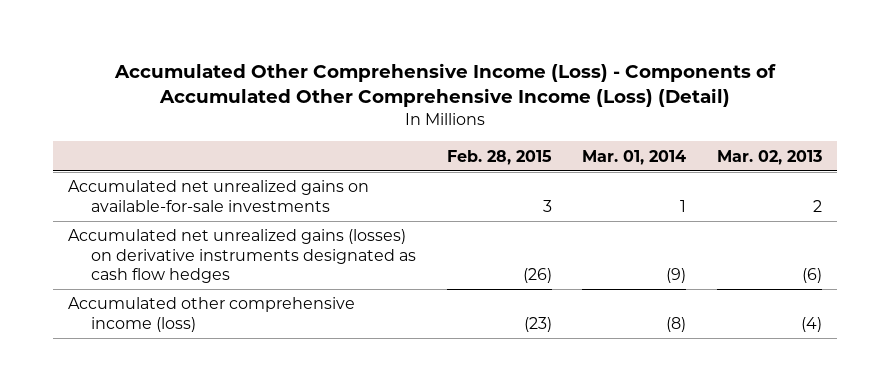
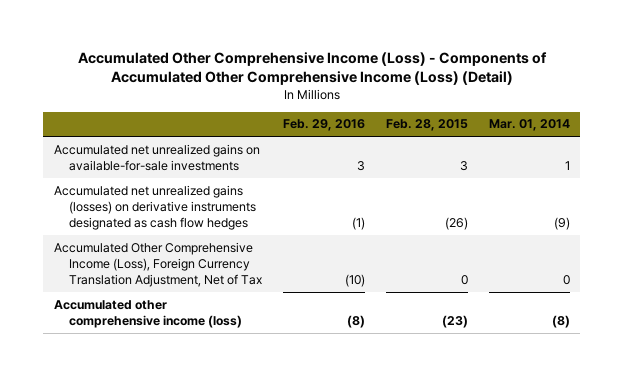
[716,149,822,165] Mar. 02, 2013 -> none
none -> [282,119,365,132] Feb. 29, 2016
none -> [53,241,262,287] Accumulated Other Comprehensive Income (Loss), Foreign Currency Translation Adjustment, Net of Tax

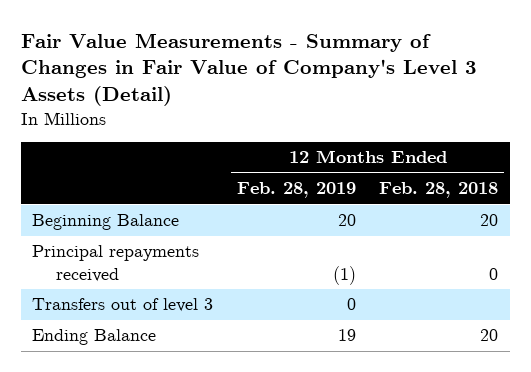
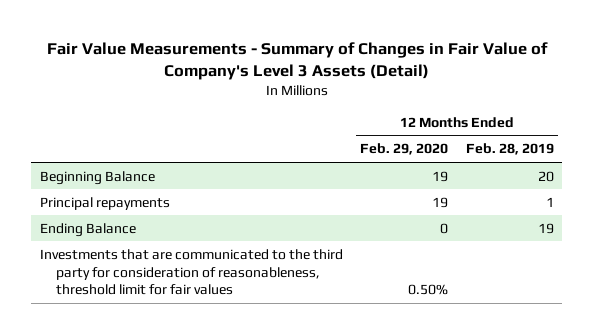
[379,182,499,199] Feb. 28, 2018 -> none
none -> [360,143,449,156] Feb. 29, 2020
[32,298,214,313] Transfers out of level 3 -> none
[32,245,200,282] Principal repayments received -> [40,196,171,210] Principal repayments
[332,265,356,285] (1) -> [545,196,554,207] 1
none -> [40,248,344,296] Investments that are communicated to the third party for consideration of reasonableness, threshold limit for fair values

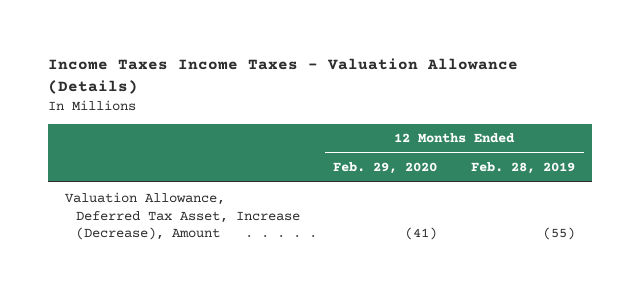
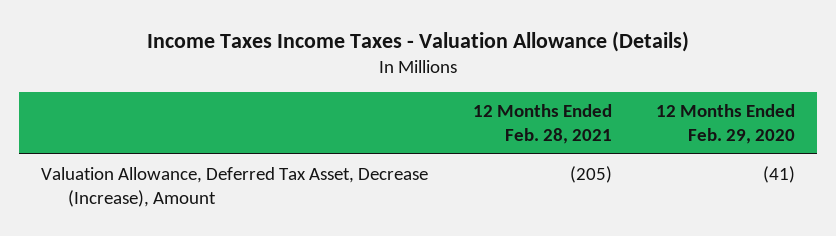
[471,162,576,175] Feb. 28, 2019 -> none
none -> [472,103,612,144] 12 Months Ended Feb. 28, 2021
[64,191,300,241] Valuation Allowance, Deferred Tax Asset, Increase (Decrease), Amount -> [41,167,429,208] Valuation Allowance, Deferred Tax Asset, Decrease (Increase), Amount

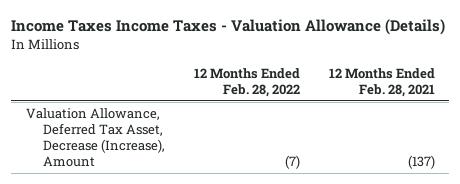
[655,103,795,144] 12 Months Ended Feb. 29, 2020 -> none
none -> [193,67,300,97] 12 Months Ended Feb. 28, 2022
[569,166,612,184] (205) -> [407,155,435,170] (137)

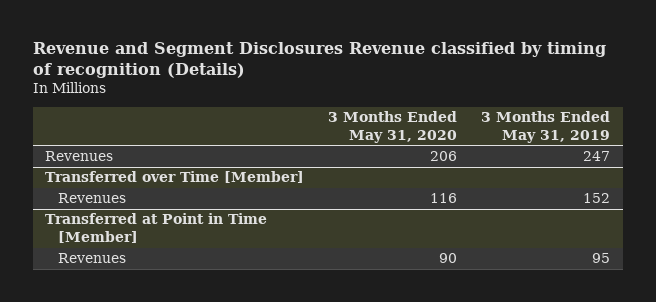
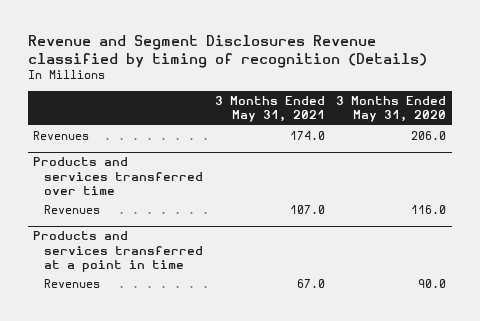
[481,111,611,143] 3 Months Ended May 31, 2019 -> none
none -> [214,96,325,123] 3 Months Ended May 31, 2021
[430,151,458,162] 206 -> [411,130,447,140] 206.0
[45,171,305,184] Transferred over Time [Member] -> [33,157,203,195] Products and services transferred over time
[430,193,458,204] 116 -> [411,204,447,214] 116.0
[45,213,268,243] Transferred at Point in Time [Member] -> [33,231,203,272] Products and services transferred at a point in time
[439,253,458,264] 90 -> [418,278,447,288] 90.0

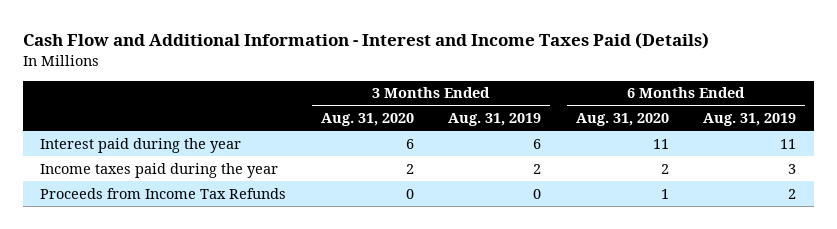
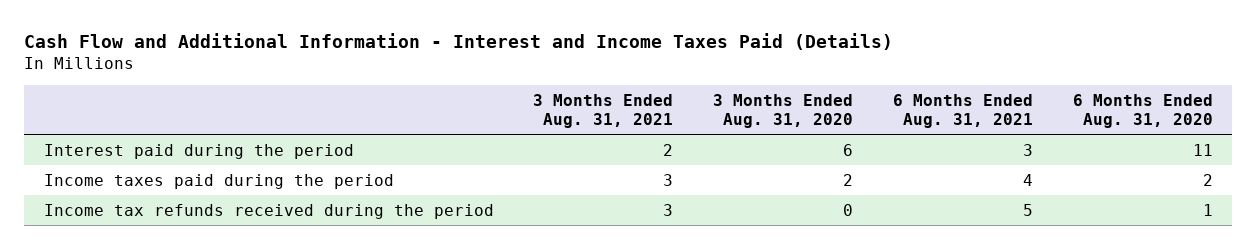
[448,113,542,127] Aug. 31, 2019 -> none
[703,113,797,127] Aug. 31, 2019 -> none
none -> [533,94,674,128] 3 Months Ended Aug. 31, 2021
none -> [892,94,1033,128] 6 Months Ended Aug. 31, 2021
[40,137,242,153] Interest paid during the year -> [43,143,354,159] Interest paid during the period
[40,162,279,178] Income taxes paid during the year -> [43,173,394,189] Income taxes paid during the period
[40,187,287,199] Proceeds from Income Tax Refunds -> [43,203,494,219] Income tax refunds received during the period

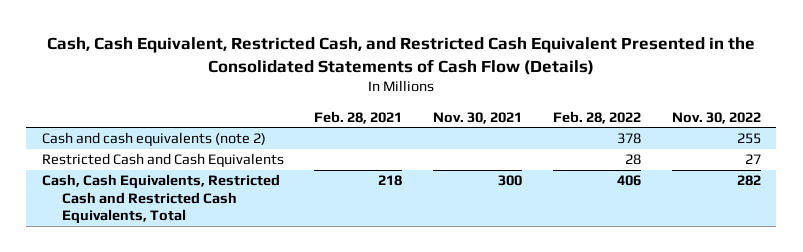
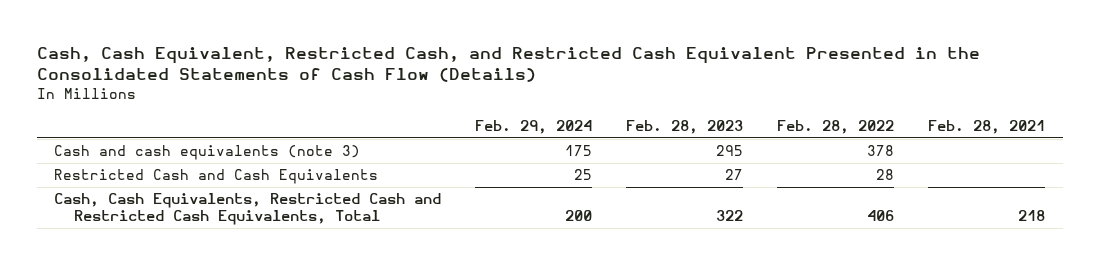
[433,111,523,124] Nov. 30, 2021 -> none
[671,111,761,124] Nov. 30, 2022 -> none
none -> [474,119,592,134] Feb. 29, 2024
none -> [626,119,744,134] Feb. 28, 2023
[41,132,266,148] Cash and cash equivalents (note 2) -> [53,145,360,161] Cash and cash equivalents (note 3)

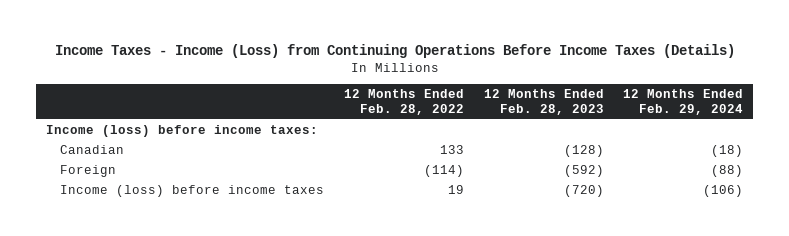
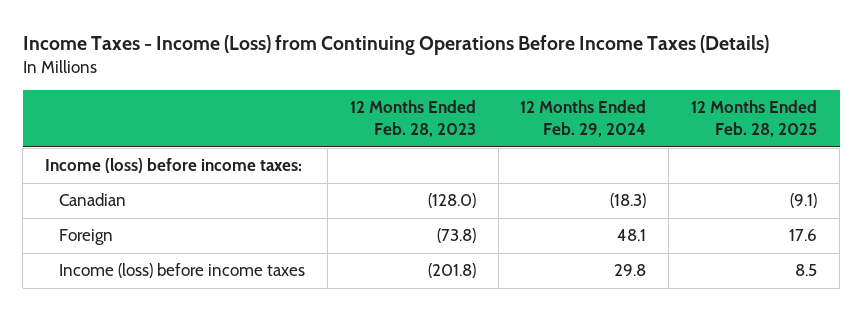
[343,88,464,116] 12 Months Ended Feb. 28, 2022 -> none
none -> [691,100,818,138] 12 Months Ended Feb. 28, 2025
[563,144,604,157] (128) -> [427,193,476,209] (128.0)
[711,144,744,157] (18) -> [610,193,647,209] (18.3)
[563,164,604,177] (592) -> [436,228,476,244] (73.8)
[711,164,744,177] (88) -> [617,229,647,242] 48.1
[563,184,604,197] (720) -> [427,263,476,279] (201.8)
[703,184,744,197] (106) -> [614,264,647,277] 29.8

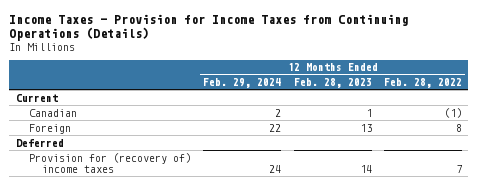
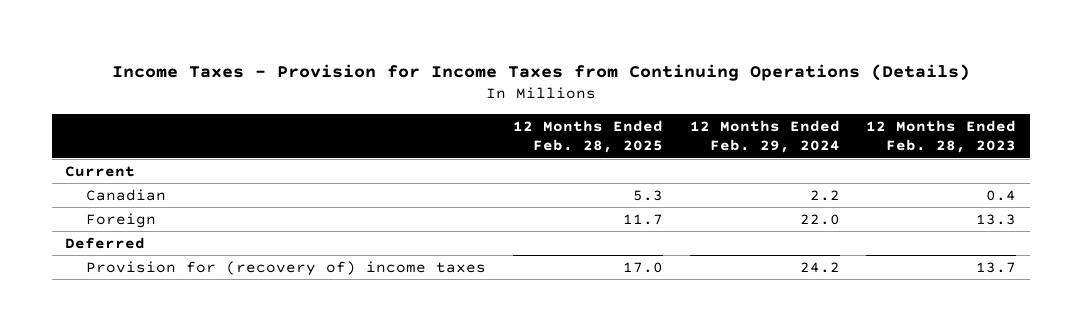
[383,78,462,89] Feb. 28, 2022 -> none
none -> [513,120,664,154] 12 Months Ended Feb. 28, 2025
[275,108,282,117] 2 -> [809,189,840,201] 2.2
[365,108,372,117] 1 -> [986,189,1017,201] 0.4
[269,123,282,132] 22 -> [799,213,840,225] 22.0
[359,123,372,132] 13 -> [976,213,1017,225] 13.3
[269,164,282,173] 24 -> [799,261,840,273] 24.2
[359,164,372,173] 14 -> [976,261,1017,273] 13.7

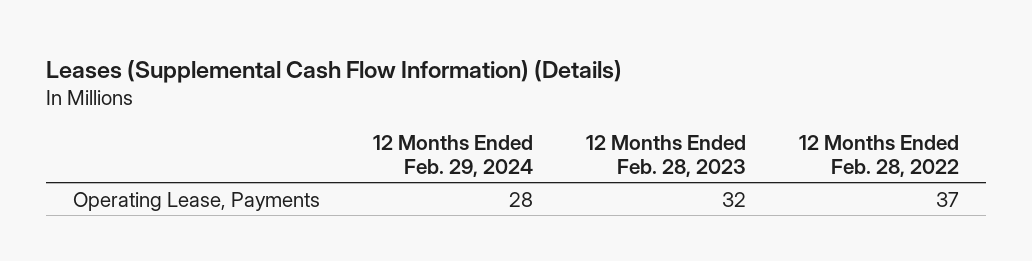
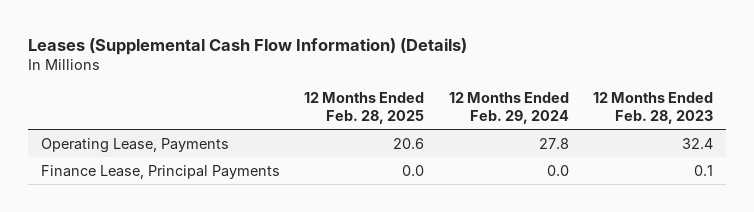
[799,134,960,177] 12 Months Ended Feb. 28, 2022 -> none
none -> [304,91,425,124] 12 Months Ended Feb. 28, 2025
[508,191,533,207] 28 -> [538,137,569,149] 27.8
[721,191,746,207] 32 -> [682,137,714,149] 32.4
none -> [40,164,280,179] Finance Lease, Principal Payments

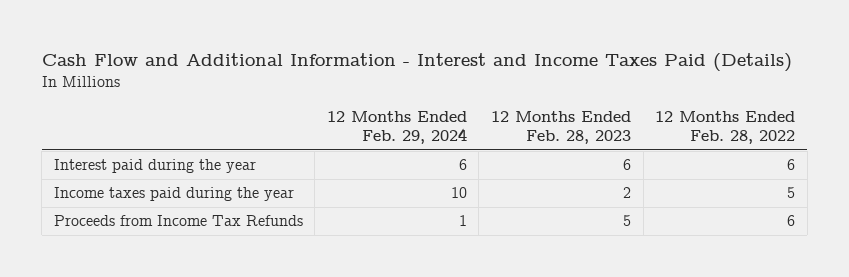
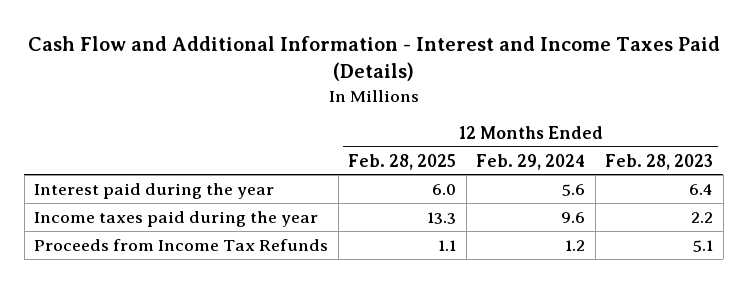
[655,110,796,145] 12 Months Ended Feb. 28, 2022 -> none
none -> [348,153,457,170] Feb. 28, 2025
[458,159,467,171] 6 -> [562,183,586,196] 5.6
[623,159,632,171] 6 -> [689,183,714,195] 6.4
[450,187,467,199] 10 -> [561,211,586,223] 9.6
[623,187,632,199] 2 -> [691,211,714,223] 2.2
[458,215,467,227] 1 -> [565,239,586,251] 1.2
[623,215,632,227] 5 -> [693,239,714,252] 5.1

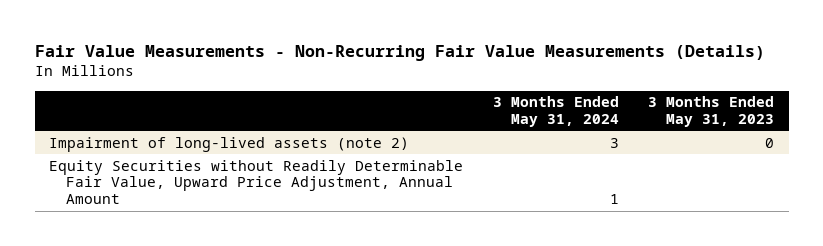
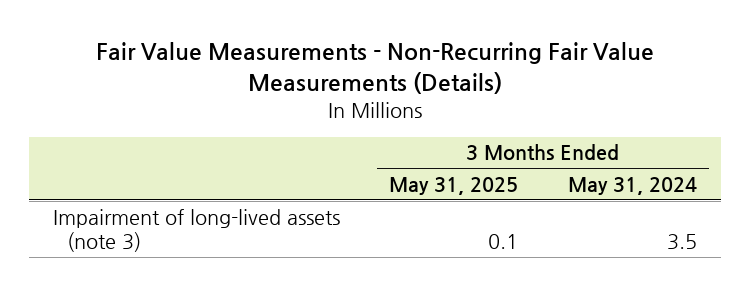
[647,96,774,128] 3 Months Ended May 31, 2023 -> none
none -> [389,176,519,195] May 31, 2025
[49,159,464,205] Equity Securities without Readily Determinable Fair Value, Upward Price Adjustment, Annual Amount -> none
[49,136,410,152] Impairment of long-lived assets (note 2) -> [53,208,341,253] Impairment of long-lived assets (note 3)
[609,137,619,148] 3 -> [666,234,697,251] 3.5

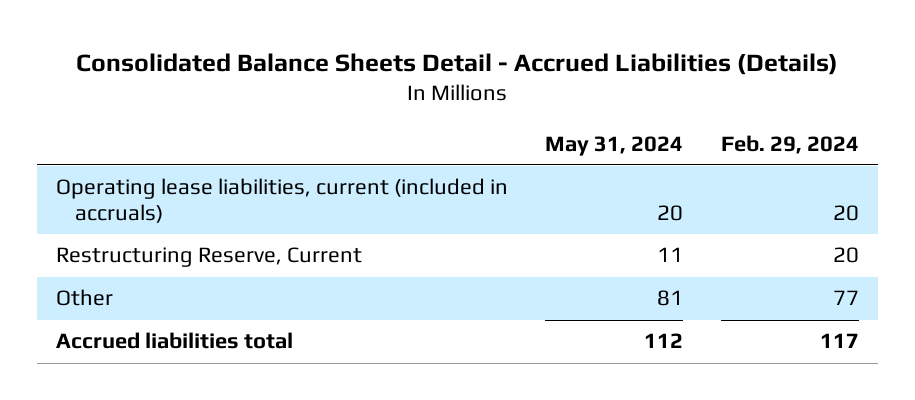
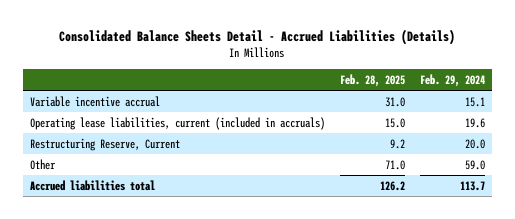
[545,135,684,156] May 31, 2024 -> none
none -> [339,73,405,87] Feb. 28, 2025
none -> [30,95,161,107] Variable incentive accrual
[832,204,859,221] 20 -> [464,117,485,128] 19.6
[832,247,859,264] 20 -> [464,138,485,149] 20.0
[832,290,859,306] 77 -> [464,159,485,170] 59.0
[819,333,859,349] 117 -> [459,180,485,191] 113.7

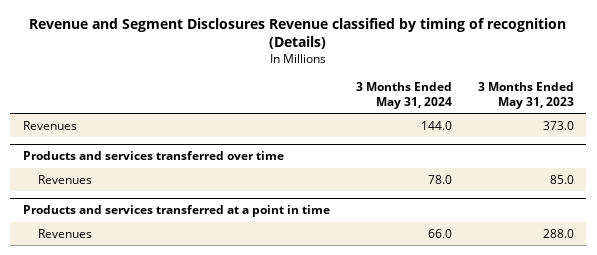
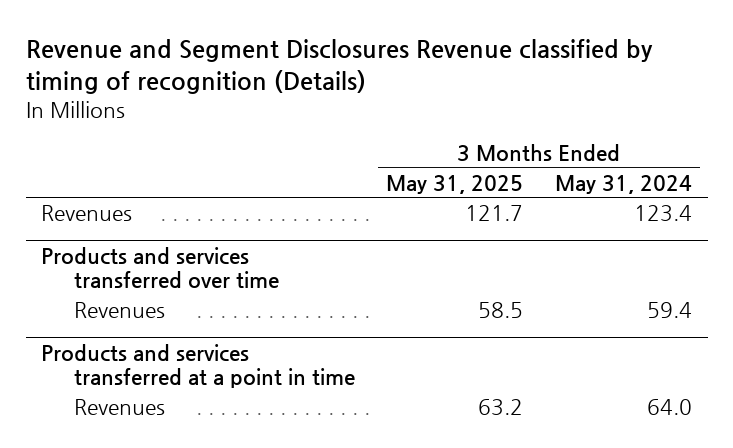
[477,81,574,110] 3 Months Ended May 31, 2023 -> none
none -> [386,174,524,194] May 31, 2025
[420,120,452,130] 144.0 -> [633,205,692,223] 123.4
[427,174,452,184] 78.0 -> [646,302,692,319] 59.4
[427,228,452,238] 66.0 -> [646,399,692,416] 64.0

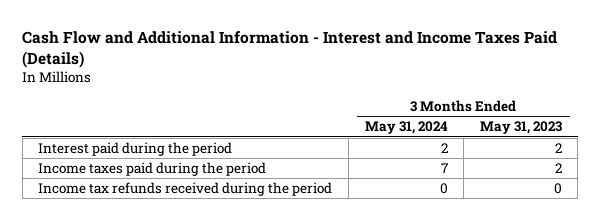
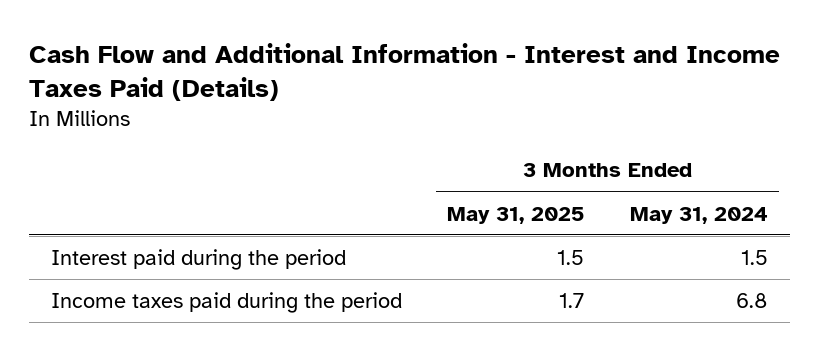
[479,121,562,135] May 31, 2023 -> none
none -> [447,206,585,224] May 31, 2025
[38,182,333,197] Income tax refunds received during the period -> none
[440,143,448,154] 2 -> [740,250,768,266] 1.5
[440,163,448,174] 7 -> [735,293,768,309] 6.8

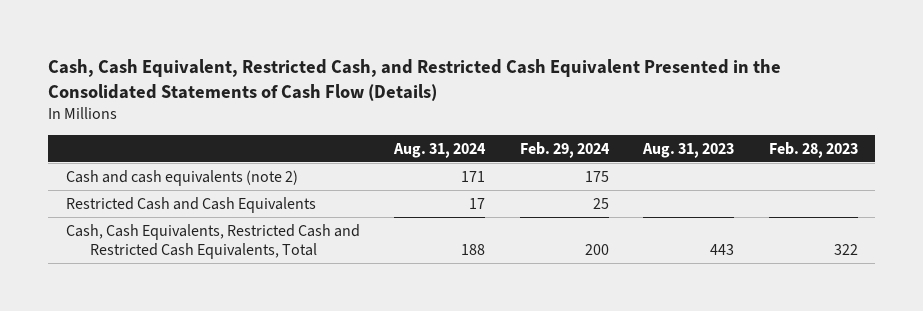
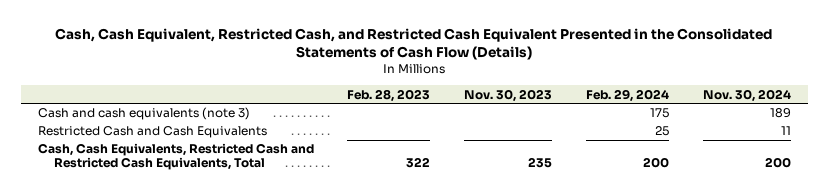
[393,142,487,158] Aug. 31, 2024 -> none
[642,142,735,158] Aug. 31, 2023 -> none
none -> [464,88,553,102] Nov. 30, 2023
none -> [703,88,792,102] Nov. 30, 2024
[65,169,298,186] Cash and cash equivalents (note 2) -> [37,107,250,121] Cash and cash equivalents (note 3)

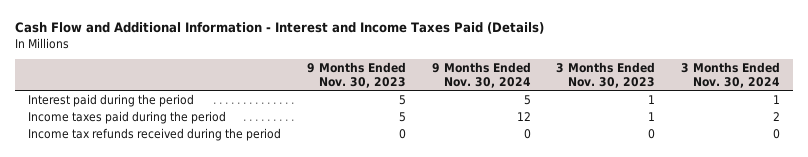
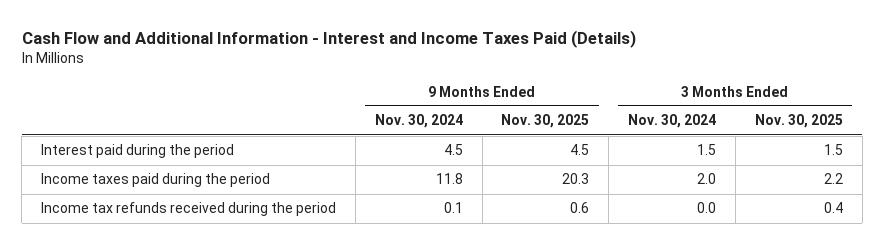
[306,61,406,88] 9 Months Ended Nov. 30, 2023 -> none
[556,61,656,88] 3 Months Ended Nov. 30, 2023 -> none
none -> [501,114,590,129] Nov. 30, 2025
none -> [754,114,843,129] Nov. 30, 2025
[523,94,531,105] 5 -> [443,144,463,156] 4.5
[773,94,781,104] 1 -> [697,144,717,156] 1.5
[516,111,531,121] 12 -> [435,173,463,185] 11.8
[773,111,781,121] 2 -> [697,173,717,185] 2.0
[523,128,531,139] 0 -> [443,202,463,214] 0.1
[773,128,781,139] 0 -> [697,202,717,214] 0.0

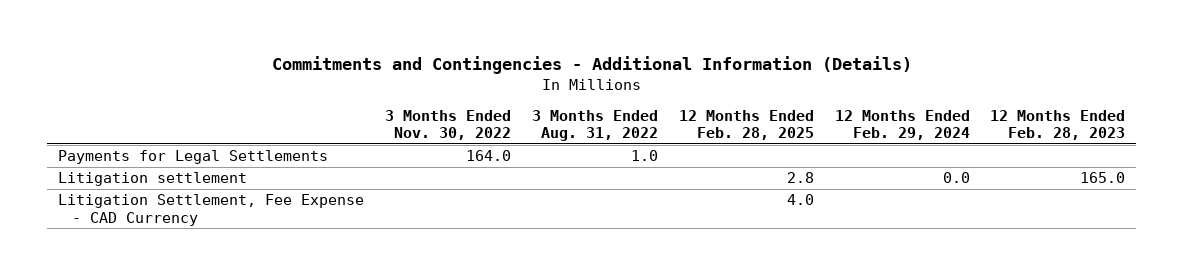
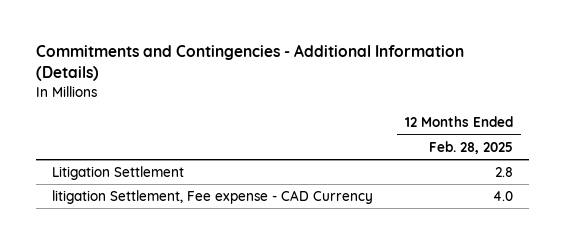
[384,109,511,140] 3 Months Ended Nov. 30, 2022 -> none
[531,109,658,141] 3 Months Ended Aug. 31, 2022 -> none
[834,109,970,140] 12 Months Ended Feb. 29, 2024 -> none
[990,109,1126,140] 12 Months Ended Feb. 28, 2023 -> none
[57,150,328,165] Payments for Legal Settlements -> none
[57,172,247,187] Litigation settlement -> [52,166,185,181] Litigation Settlement
[57,194,364,226] Litigation Settlement, Fee Expense - CAD Currency -> [52,190,374,205] litigation Settlement, Fee expense - CAD Currency

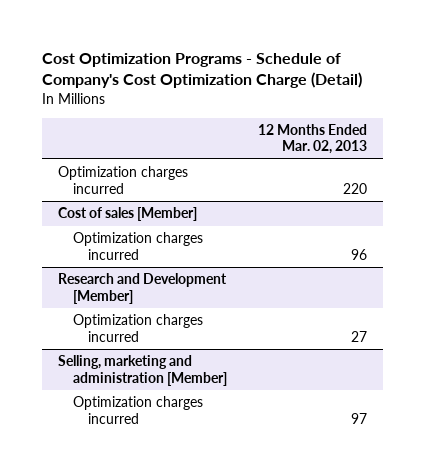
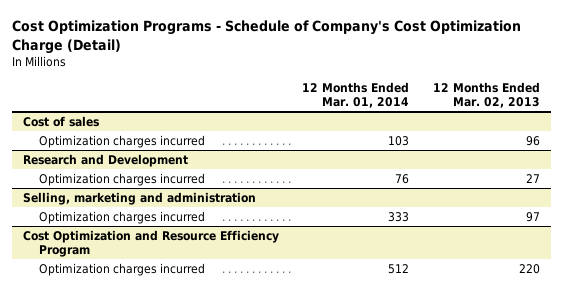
none -> [302,82,410,109] 12 Months Ended Mar. 01, 2014
[58,166,189,194] Optimization charges incurred -> none
[58,207,198,222] Cost of sales [Member] -> [23,115,100,127] Cost of sales
[58,273,228,304] Research and Development [Member] -> [23,153,189,167] Research and Development
[58,355,227,386] Selling, marketing and administration [Member] -> [23,191,257,205] Selling, marketing and administration
none -> [23,229,280,258] Cost Optimization and Resource Efficiency Program
none -> [38,262,205,276] Optimization charges incurred

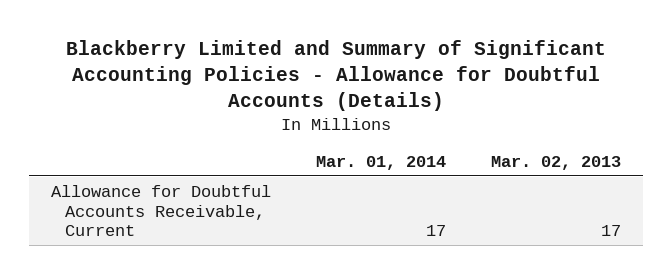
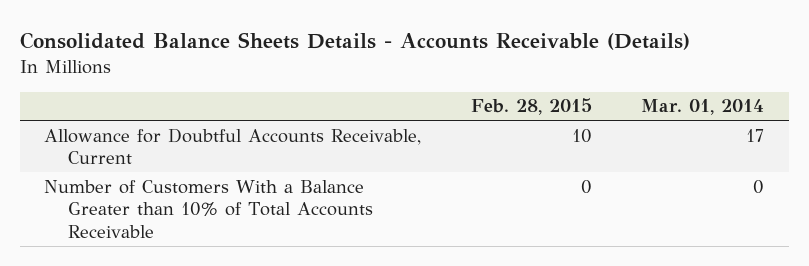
[66,39,607,112] Blackberry Limited and Summary of Significant Accounting Policies - Allowance for Doubtful Accounts (Details) -> [19,32,690,51] Consolidated Balance Sheets Details - Accounts Receivable (Details)
[490,155,621,170] Mar. 02, 2013 -> none
none -> [470,98,592,116] Feb. 28, 2015
none -> [44,179,374,238] Number of Customers With a Balance Greater than 10% of Total Accounts Receivable

